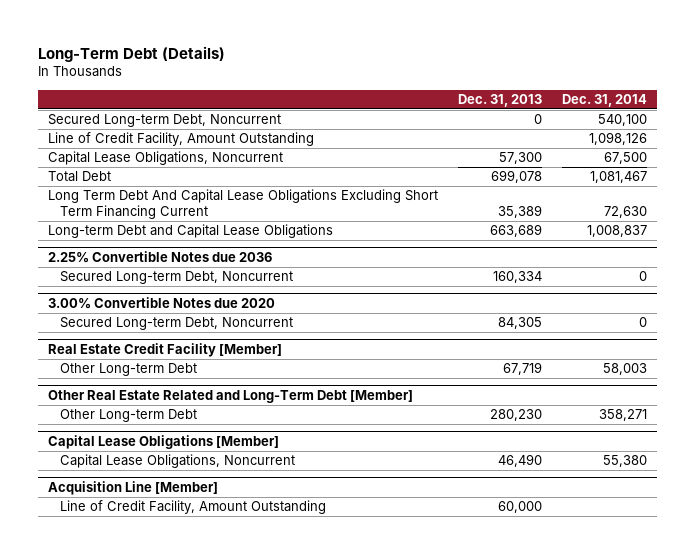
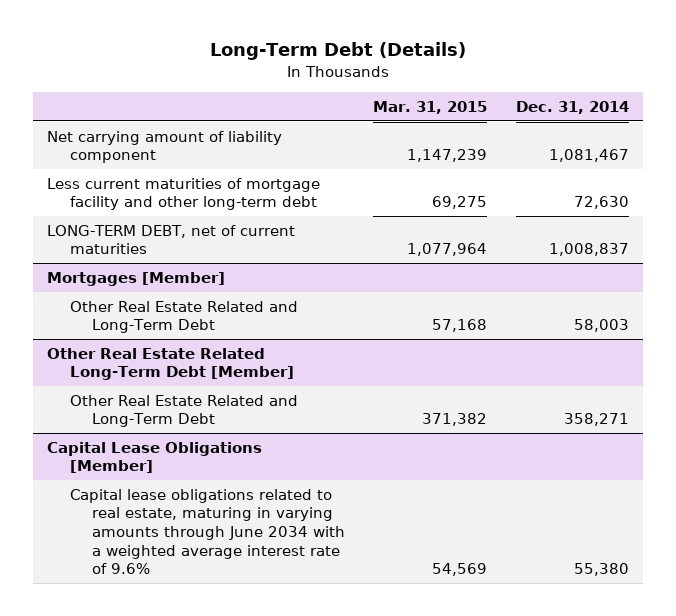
[458,93,543,107] Dec. 31, 2013 -> none
none -> [373,100,488,114] Mar. 31, 2015
[48,114,282,128] Secured Long-term Debt, Noncurrent -> none
[48,132,315,147] Line of Credit Facility, Amount Outstanding -> none
[48,151,284,166] Capital Lease Obligations, Noncurrent -> none
[48,251,273,264] 2.25% Convertible Notes due 2036 -> none
[60,271,294,285] Secured Long-term Debt, Noncurrent -> none
[48,297,276,310] 3.00% Convertible Notes due 2020 -> none
[60,317,294,331] Secured Long-term Debt, Noncurrent -> none
[48,171,112,183] Total Debt -> [47,130,283,164] Net carrying amount of liability component
[48,189,439,220] Long Term Debt And Capital Lease Obligations Excluding Short Term Financing Current -> [47,177,321,211] Less current maturities of mortgage facility and other long-term debt
[48,224,334,239] Long-term Debt and Capital Lease Obligations -> [47,224,296,255] LONG-TERM DEBT, net of current maturities
[48,343,283,358] Real Estate Credit Facility [Member] -> [47,271,226,286] Mortgages [Member]
[60,363,198,377] Other Long-term Debt -> [69,300,298,334] Other Real Estate Related and Long-Term Debt
[48,390,414,404] Other Real Estate Related and Long-Term Debt [Member] -> [47,347,294,381] Other Real Estate Related Long-Term Debt [Member]
[60,409,198,423] Other Long-term Debt -> [69,394,298,428] Other Real Estate Related and Long-Term Debt
[48,481,219,496] Acquisition Line [Member] -> none
[60,500,327,515] Line of Credit Facility, Amount Outstanding -> none
[60,454,296,469] Capital Lease Obligations, Noncurrent -> [69,488,345,575] Capital lease obligations related to real estate, maturing in varying amounts through June 2034 with a weighted average interest rate of 9.6%

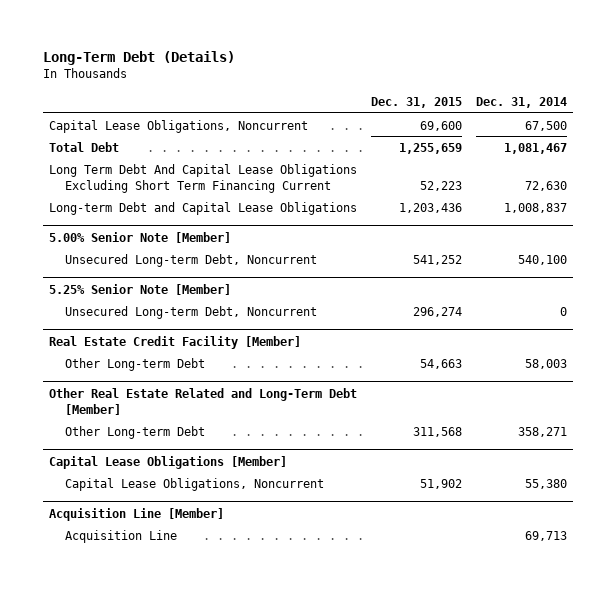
[373,100,488,114] Mar. 31, 2015 -> none
none -> [370,96,462,108] Dec. 31, 2015
none -> [49,119,309,133] Capital Lease Obligations, Noncurrent
[47,130,283,164] Net carrying amount of liability component -> [49,141,120,152] Total Debt
[47,177,321,211] Less current maturities of mortgage facility and other long-term debt -> [49,163,358,193] Long Term Debt And Capital Lease Obligations Excluding Short Term Financing Current
[47,224,296,255] LONG-TERM DEBT, net of current maturities -> [49,201,358,215] Long-term Debt and Capital Lease Obligations
none -> [49,231,232,243] 5.00% Senior Note [Member]
none -> [65,253,318,267] Unsecured Long-term Debt, Noncurrent
none -> [49,283,232,295] 5.25% Senior Note [Member]
none -> [65,305,318,319] Unsecured Long-term Debt, Noncurrent
[47,271,226,286] Mortgages [Member] -> [49,335,302,349] Real Estate Credit Facility [Member]
[69,300,298,334] Other Real Estate Related and Long-Term Debt -> [65,357,206,371] Other Long-term Debt
[47,347,294,381] Other Real Estate Related Long-Term Debt [Member] -> [49,387,358,415] Other Real Estate Related and Long-Term Debt [Member]
[69,394,298,428] Other Real Estate Related and Long-Term Debt -> [65,425,206,439] Other Long-term Debt
[69,488,345,575] Capital lease obligations related to real estate, maturing in varying amounts through June 2034 with a weighted average interest rate of 9.6% -> [65,477,325,491] Capital Lease Obligations, Noncurrent
none -> [49,507,225,521] Acquisition Line [Member]
none -> [65,529,178,543] Acquisition Line

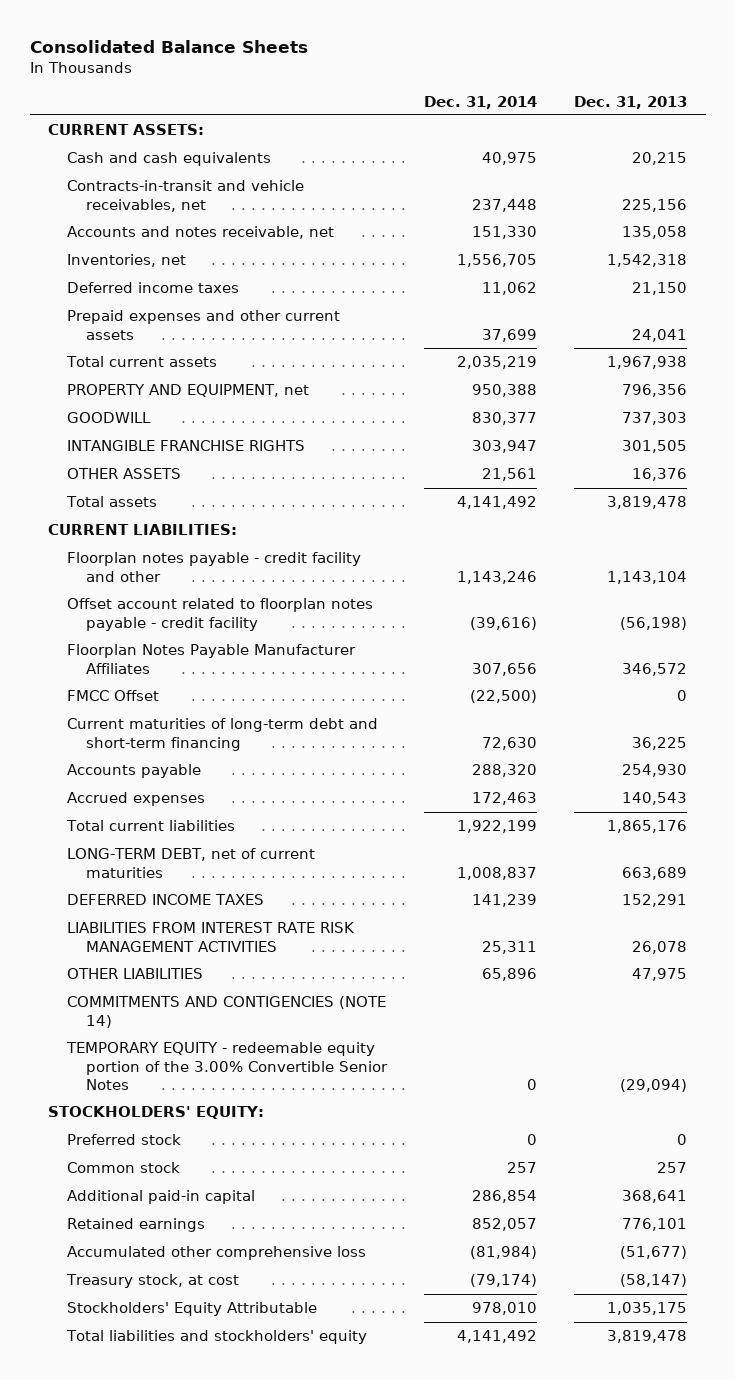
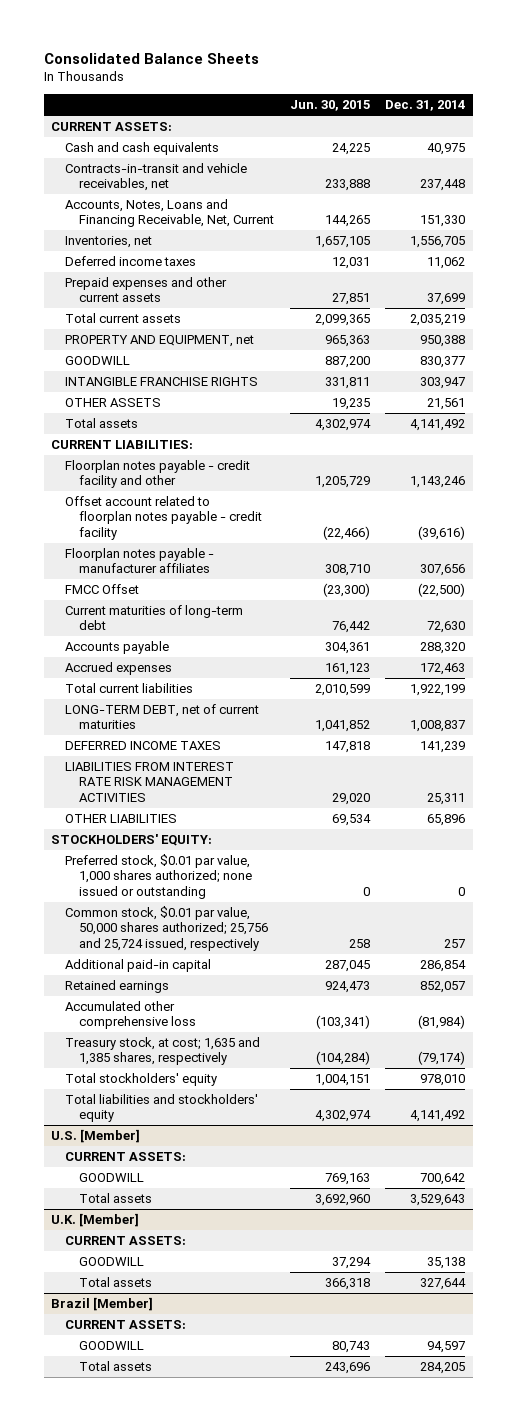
[574,95,688,109] Dec. 31, 2013 -> none
none -> [289,100,370,112] Jun. 30, 2015
[67,226,335,240] Accounts and notes receivable, net -> [65,199,275,228] Accounts, Notes, Loans and Financing Receivable, Net, Current
[67,644,357,674] Floorplan Notes Payable Manufacturer Affiliates -> [65,548,215,574] Floorplan notes payable - manufacturer affiliates
[67,718,379,751] Current maturities of long-term debt and short-term financing -> [65,605,244,631] Current maturities of long-term debt
[67,996,387,1028] COMMITMENTS AND CONTIGENCIES (NOTE 14) -> none
[66,1042,388,1091] TEMPORARY EQUITY - redeemable equity portion of the 3.00% Convertible Senior Notes -> none
[67,1134,182,1146] Preferred stock -> [65,854,253,899] Preferred stock, $0.01 par value, 1,000 shares authorized; none issued or outstanding
[67,1162,181,1174] Common stock -> [65,906,269,951] Common stock, $0.01 par value, 50,000 shares authorized; 25,756 and 25,724 issued, respectively
[66,1274,240,1289] Treasury stock, at cost -> [65,1037,261,1066] Treasury stock, at cost; 1,635 and 1,385 shares, respectively
[67,1302,318,1317] Stockholders' Equity Attributable -> [65,1073,218,1087] Total stockholders' equity
none -> [51,1129,141,1144] U.S. [Member]
none -> [65,1152,187,1162] CURRENT ASSETS:
none -> [79,1173,145,1183] GOODWILL
none -> [79,1193,153,1204] Total assets
none -> [51,1213,140,1228] U.K. [Member]
none -> [65,1236,187,1246] CURRENT ASSETS:
none -> [79,1257,145,1267] GOODWILL
none -> [79,1277,153,1288] Total assets
none -> [51,1297,154,1312] Brazil [Member]
none -> [65,1320,187,1330] CURRENT ASSETS:
none -> [79,1341,145,1351] GOODWILL
none -> [79,1361,153,1372] Total assets

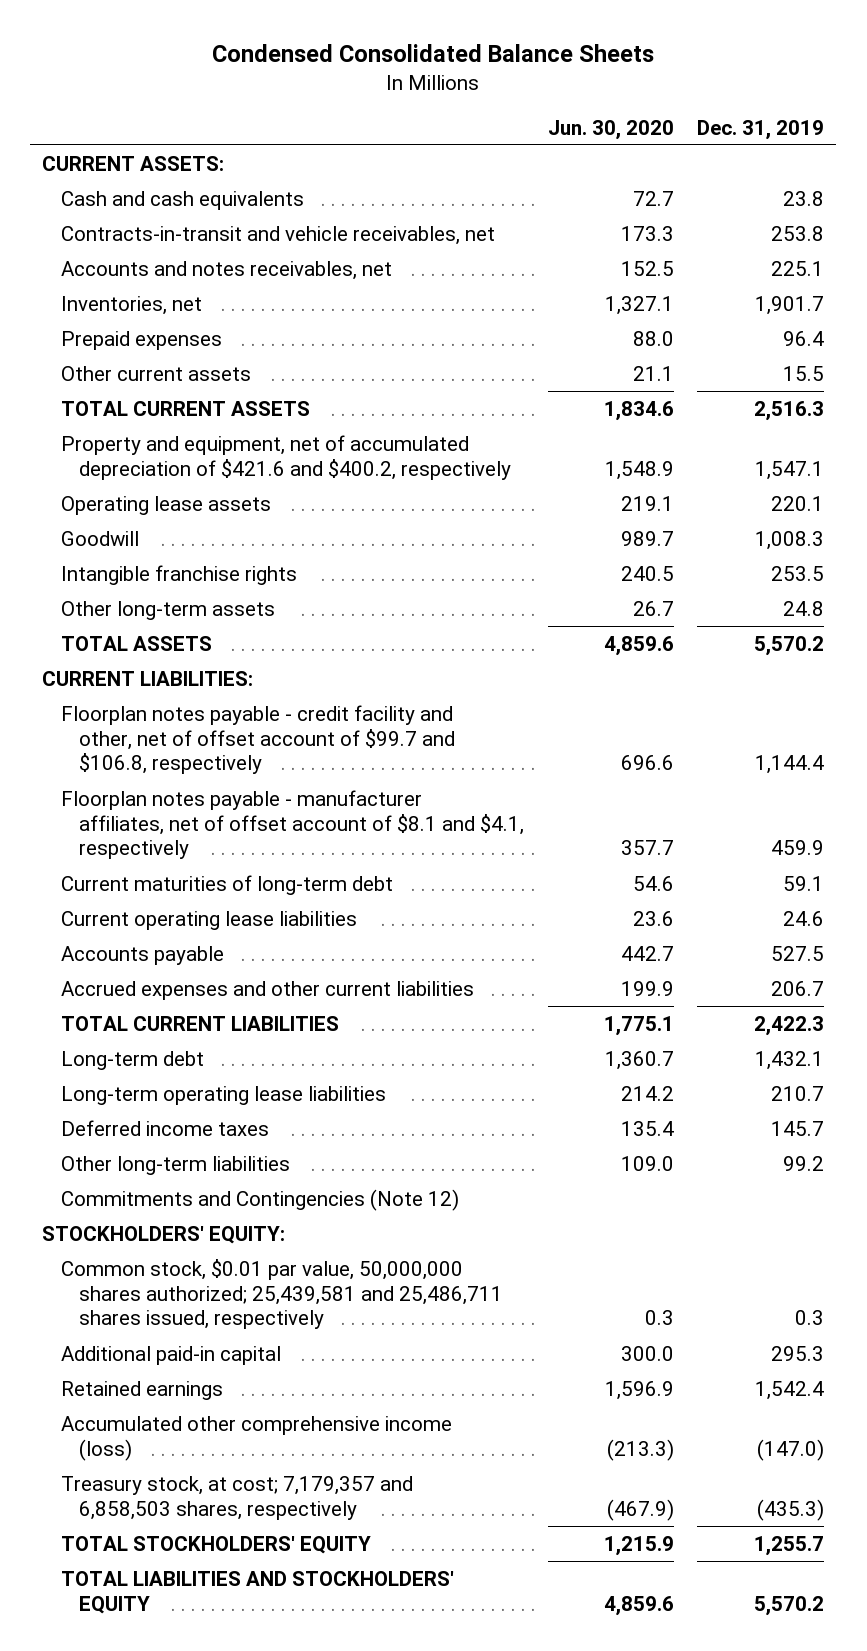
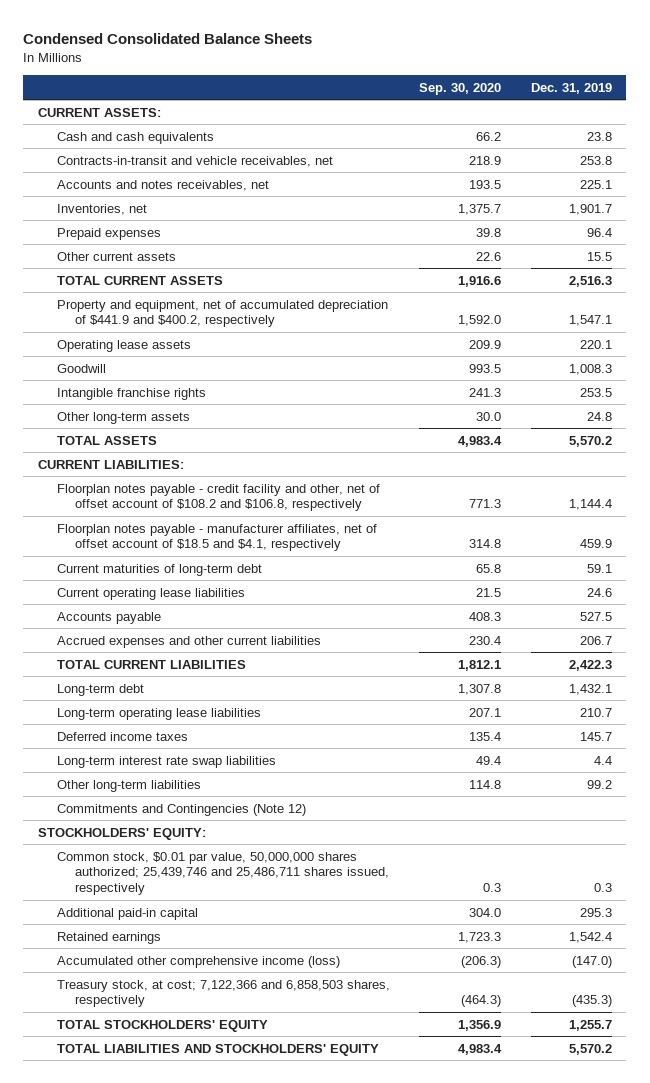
[547,119,674,140] Jun. 30, 2020 -> none
none -> [419,82,502,95] Sep. 30, 2020
[60,434,512,480] Property and equipment, net of accumulated depreciation of $421.6 and $400.2, respectively -> [56,299,388,328] Property and equipment, net of accumulated depreciation of $441.9 and $400.2, respectively
[60,704,456,775] Floorplan notes payable - credit facility and other, net of offset account of $99.7 and $106.8, respectively -> [56,483,380,512] Floorplan notes payable - credit facility and other, net of offset account of $108.2 and $106.8, respectively
[60,789,525,860] Floorplan notes payable - manufacturer affiliates, net of offset account of $8.1 and $4.1, respectively -> [56,523,377,552] Floorplan notes payable - manufacturer affiliates, net of offset account of $18.5 and $4.1, respectively
none -> [56,755,276,768] Long-term interest rate swap liabilities
[60,1258,504,1330] Common stock, $0.01 par value, 50,000,000 shares authorized; 25,439,581 and 25,486,711 shares issued, respectively -> [56,851,389,896] Common stock, $0.01 par value, 50,000,000 shares authorized; 25,439,746 and 25,486,711 shares issued, respectively
[60,1475,413,1520] Treasury stock, at cost; 7,179,357 and 6,858,503 shares, respectively -> [56,979,390,1008] Treasury stock, at cost; 7,122,366 and 6,858,503 shares, respectively

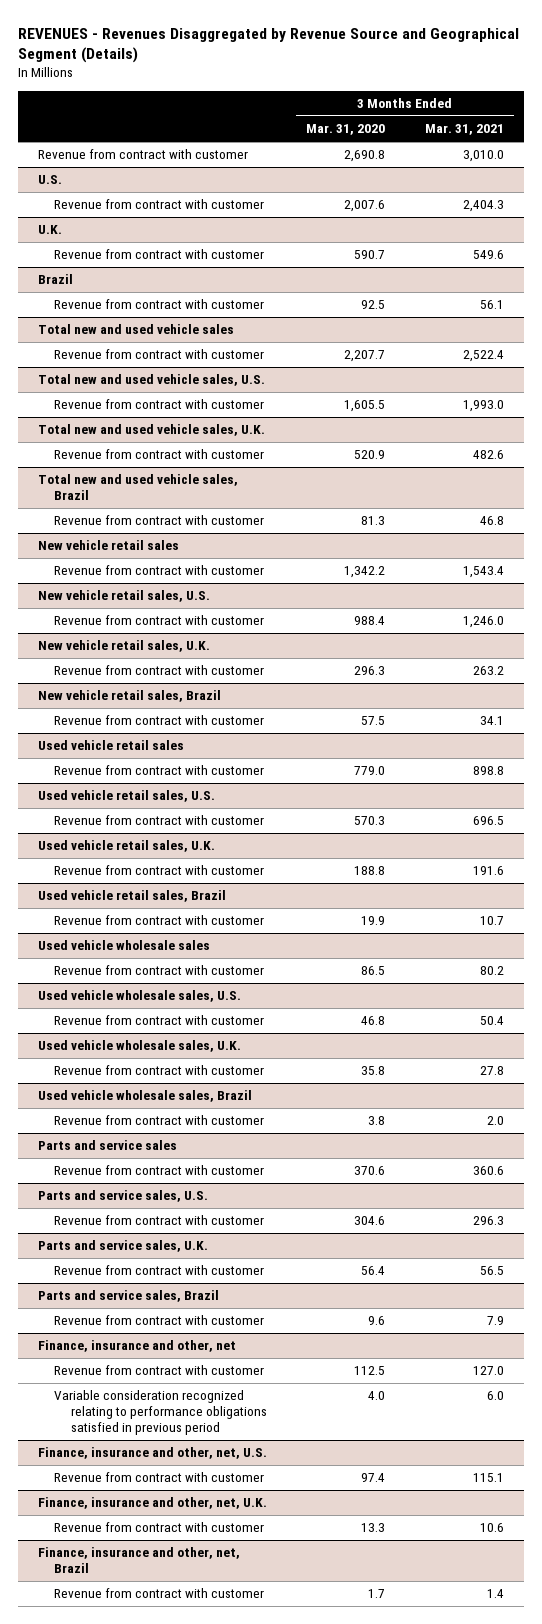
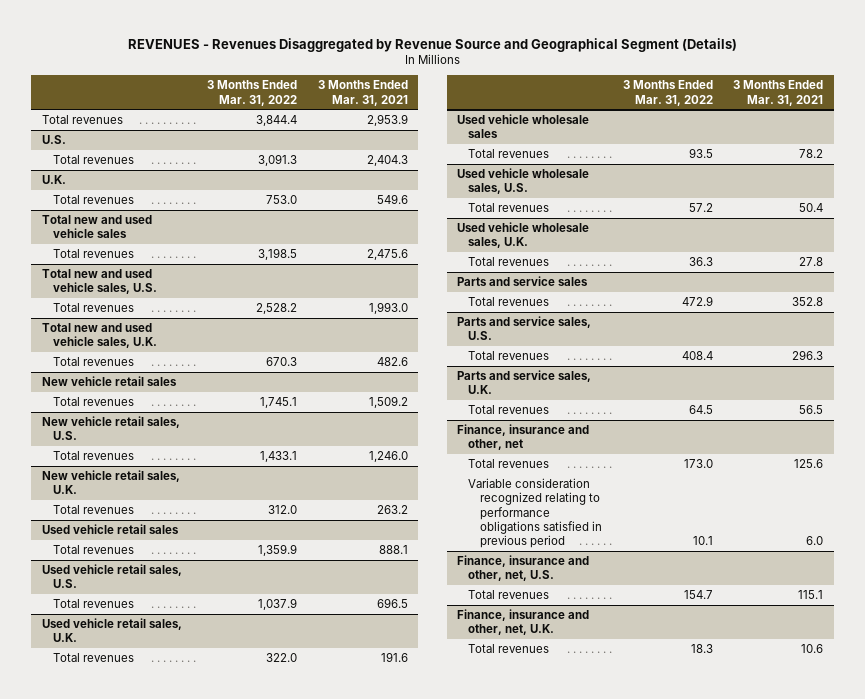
[306,124,386,136] Mar. 31, 2020 -> none
none -> [206,80,297,106] 3 Months Ended Mar. 31, 2022
[37,149,248,160] Revenue from contract with customer -> none
none -> [41,114,123,124] Total revenues
[54,199,265,210] Revenue from contract with customer -> [52,154,134,164] Total revenues
[37,274,73,285] Brazil -> none
[54,299,265,310] Revenue from contract with customer -> none
[54,249,265,260] Revenue from contract with customer -> [52,194,134,204] Total revenues
[54,349,265,360] Revenue from contract with customer -> none
none -> [52,248,134,258] Total revenues
[54,399,265,410] Revenue from contract with customer -> [52,302,134,312] Total revenues
[37,474,238,501] Total new and used vehicle sales, Brazil -> none
[54,515,265,526] Revenue from contract with customer -> none
[54,449,265,460] Revenue from contract with customer -> [52,356,134,366] Total revenues
[54,565,265,576] Revenue from contract with customer -> none
none -> [52,396,134,406] Total revenues
[54,615,265,626] Revenue from contract with customer -> [52,450,134,460] Total revenues
[37,690,221,703] New vehicle retail sales, Brazil -> none
[54,715,265,726] Revenue from contract with customer -> none
[54,665,265,676] Revenue from contract with customer -> [52,504,134,514] Total revenues
[54,765,265,776] Revenue from contract with customer -> none
none -> [52,544,134,554] Total revenues
[54,815,265,826] Revenue from contract with customer -> [52,598,134,608] Total revenues
[37,890,226,903] Used vehicle retail sales, Brazil -> none
[54,915,265,926] Revenue from contract with customer -> none
[54,865,265,876] Revenue from contract with customer -> [52,652,134,662] Total revenues
[54,965,265,976] Revenue from contract with customer -> none
none -> [468,148,550,158] Total revenues
[54,1015,265,1026] Revenue from contract with customer -> [468,202,550,212] Total revenues
[37,1090,252,1103] Used vehicle wholesale sales, Brazil -> none
[54,1115,265,1126] Revenue from contract with customer -> none
[54,1065,265,1076] Revenue from contract with customer -> [468,256,550,266] Total revenues
[54,1165,265,1176] Revenue from contract with customer -> none
none -> [468,296,550,306] Total revenues
[54,1215,265,1226] Revenue from contract with customer -> [468,350,550,360] Total revenues
[37,1290,219,1303] Parts and service sales, Brazil -> none
[54,1315,265,1326] Revenue from contract with customer -> none
[54,1265,265,1276] Revenue from contract with customer -> [468,404,550,414] Total revenues
[54,1365,265,1376] Revenue from contract with customer -> none
none -> [468,458,550,468] Total revenues
[54,1472,265,1483] Revenue from contract with customer -> [468,589,550,599] Total revenues
[37,1547,240,1574] Finance, insurance and other, net, Brazil -> none
[54,1588,265,1599] Revenue from contract with customer -> none
[54,1522,265,1533] Revenue from contract with customer -> [468,643,550,653] Total revenues

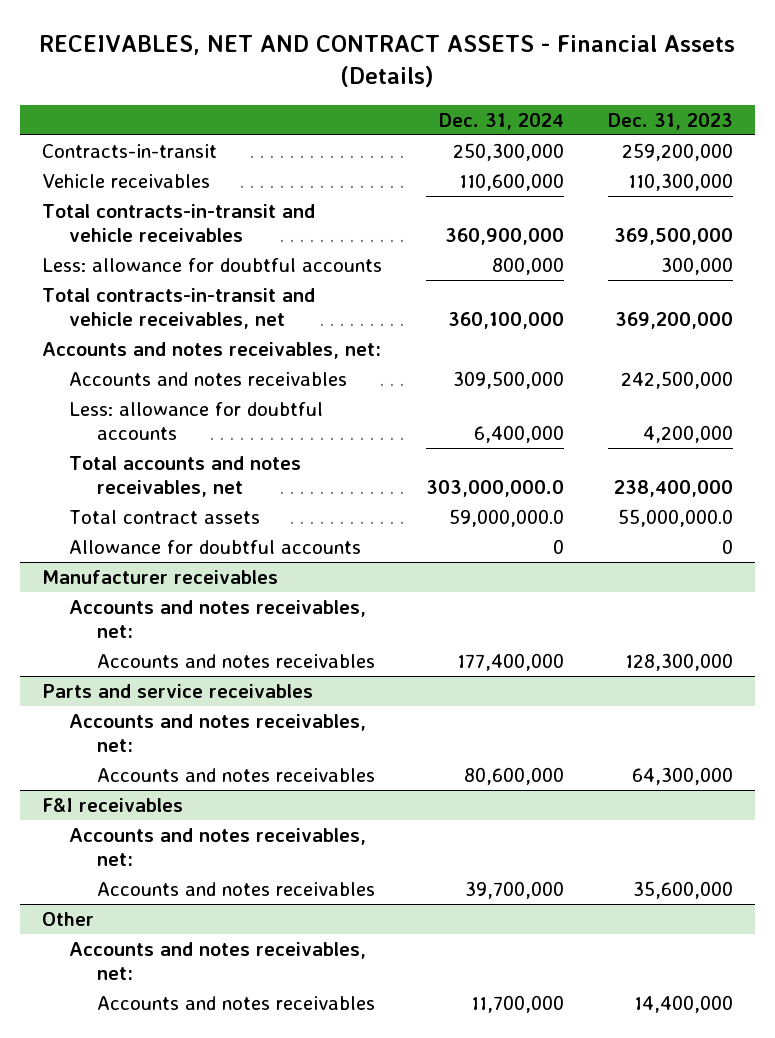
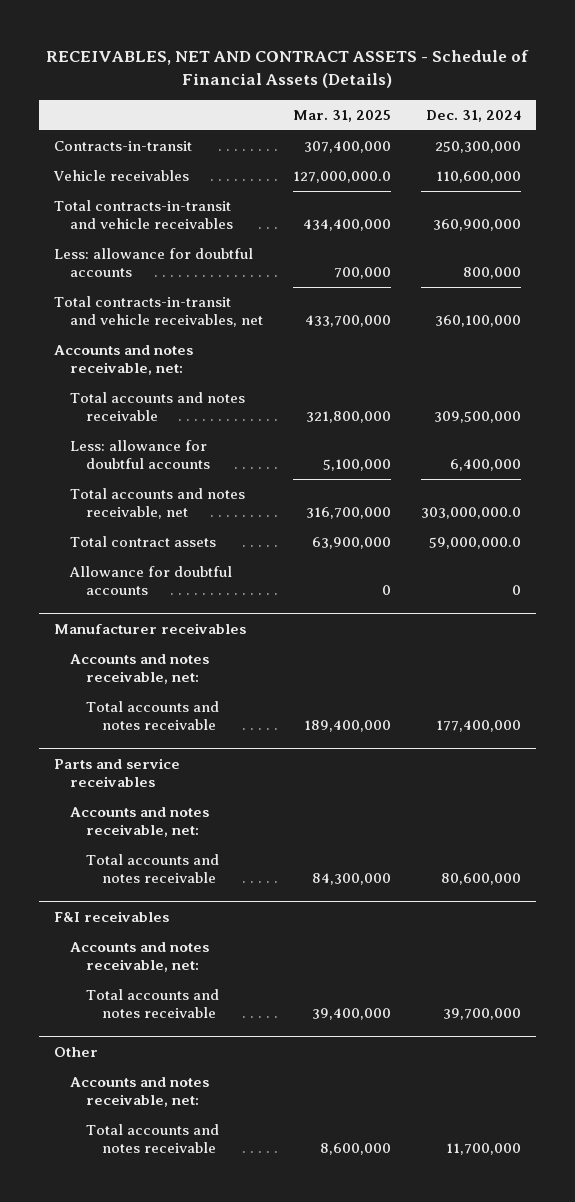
[39,34,736,87] RECEIVABLES, NET AND CONTRACT ASSETS - Financial Assets (Details) -> [46,49,530,88] RECEIVABLES, NET AND CONTRACT ASSETS - Schedule of Financial Assets (Details)
[608,112,734,130] Dec. 31, 2023 -> none
none -> [292,109,391,122] Mar. 31, 2025
[41,342,381,360] Accounts and notes receivables, net: -> [53,345,193,375] Accounts and notes receivable, net:
[69,372,348,387] Accounts and notes receivables -> [69,392,245,421] Total accounts and notes receivable
[69,456,302,498] Total accounts and notes receivables, net -> [69,488,245,519] Total accounts and notes receivable, net
[69,600,367,639] Accounts and notes receivables, net: -> [69,654,209,684] Accounts and notes receivable, net:
[97,654,376,669] Accounts and notes receivables -> [86,701,220,730] Total accounts and notes receivable
[69,714,367,753] Accounts and notes receivables, net: -> [69,807,209,837] Accounts and notes receivable, net:
[97,768,376,783] Accounts and notes receivables -> [86,854,220,883] Total accounts and notes receivable
[69,828,367,867] Accounts and notes receivables, net: -> [69,942,209,972] Accounts and notes receivable, net:
[97,882,376,897] Accounts and notes receivables -> [86,989,220,1018] Total accounts and notes receivable
[69,942,367,981] Accounts and notes receivables, net: -> [69,1077,209,1107] Accounts and notes receivable, net:
[97,996,376,1011] Accounts and notes receivables -> [86,1124,220,1153] Total accounts and notes receivable

